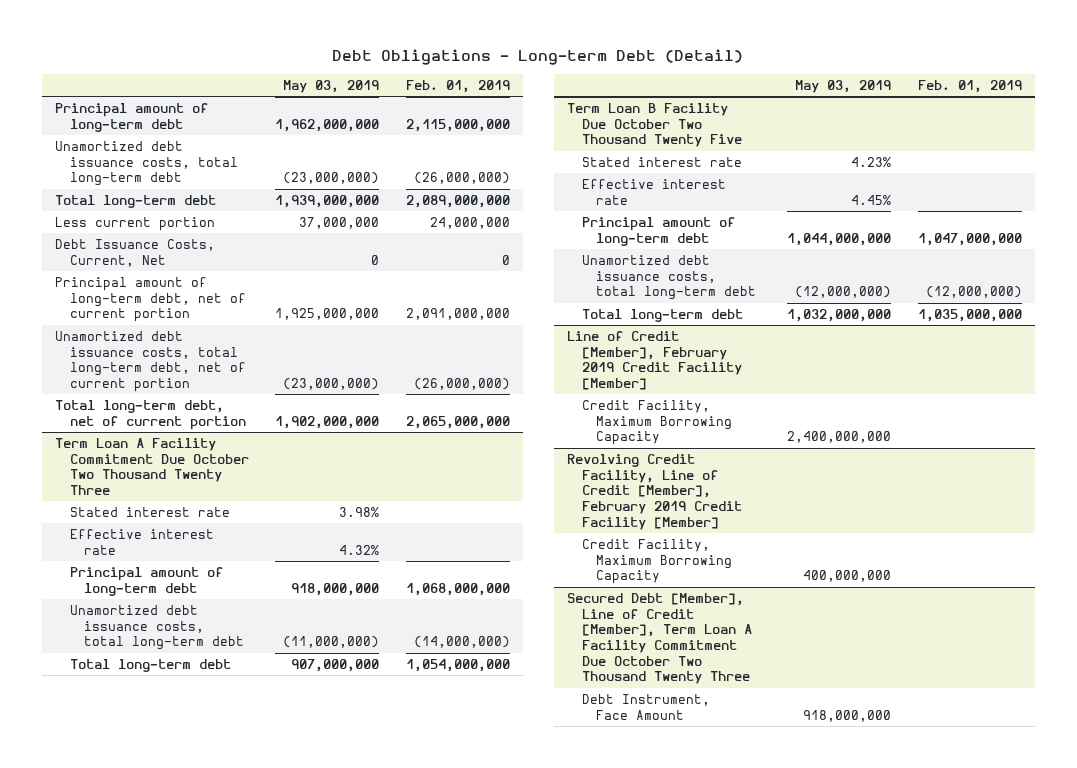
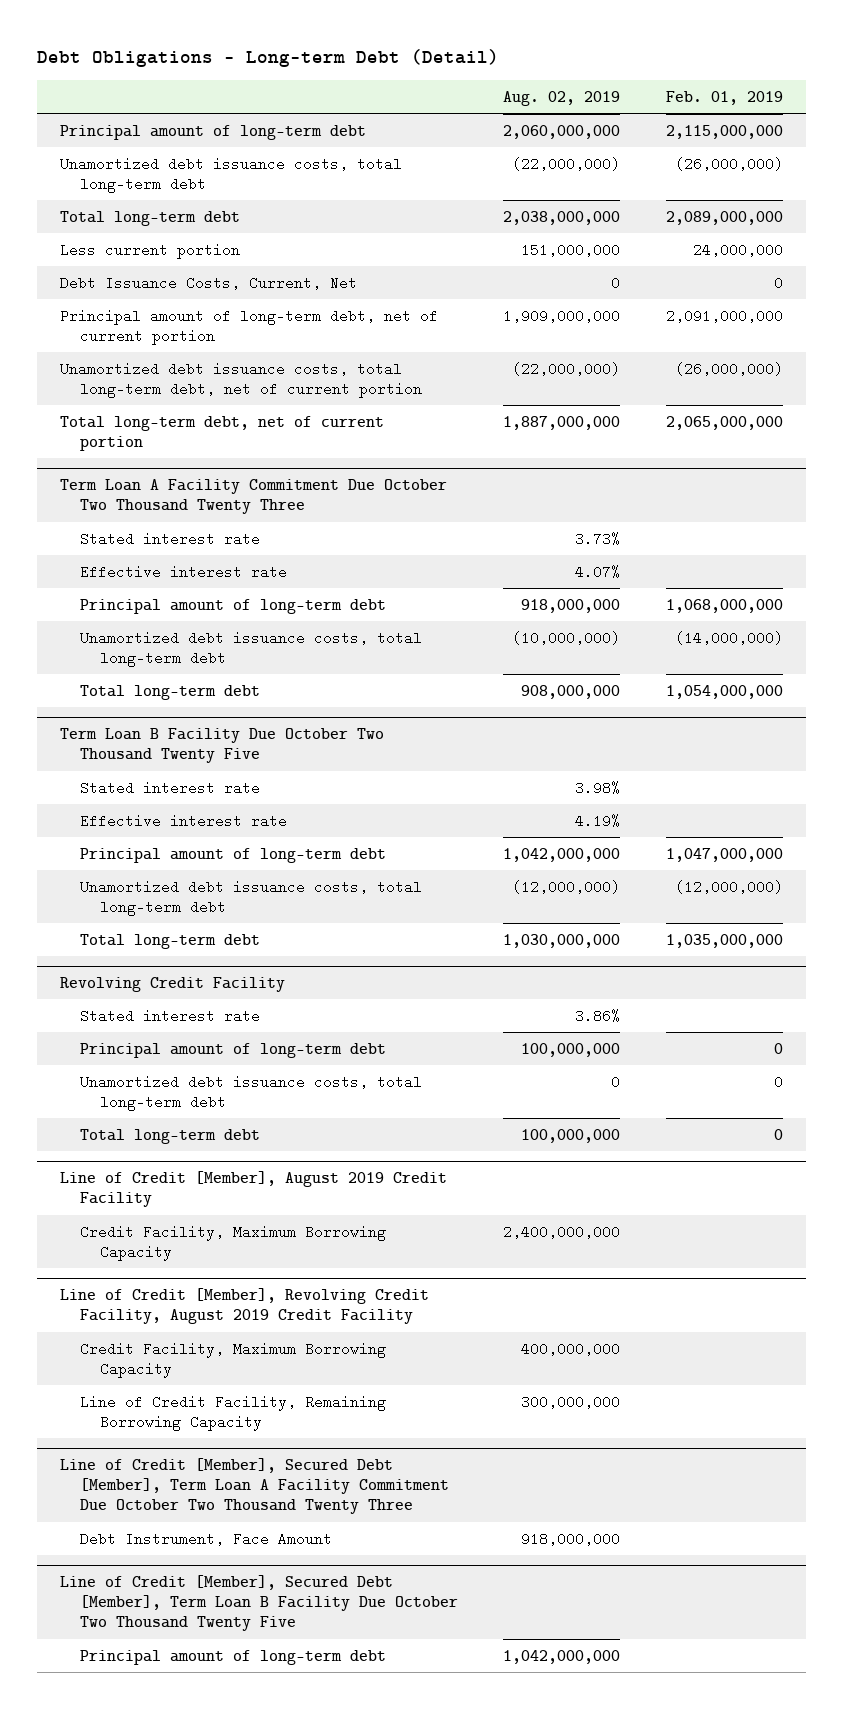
[283,79,380,93] May 03, 2019 -> none
none -> [503,90,621,106] Aug. 02, 2019
none -> [59,976,285,992] Revolving Credit Facility
none -> [79,1008,260,1023] Stated interest rate
none -> [79,1042,386,1058] Principal amount of long-term debt
none -> [79,1074,422,1112] Unamortized debt issuance costs, total long-term debt
none -> [79,1128,260,1144] Total long-term debt
[567,330,742,390] Line of Credit [Member], February 2019 Credit Facility [Member] -> [59,1170,447,1208] Line of Credit [Member], August 2019 Credit Facility
[567,453,742,530] Revolving Credit Facility, Line of Credit [Member], February 2019 Credit Facility [Member] -> [59,1287,429,1325] Line of Credit [Member], Revolving Credit Facility, August 2019 Credit Facility
none -> [79,1394,386,1432] Line of Credit Facility, Remaining Borrowing Capacity
[567,592,752,685] Secured Debt [Member], Line of Credit [Member], Term Loan A Facility Commitment Due October Two Thousand Twenty Three -> [59,1457,449,1515] Line of Credit [Member], Secured Debt [Member], Term Loan A Facility Commitment Due October Two Thousand Twenty Three
none -> [59,1574,458,1632] Line of Credit [Member], Secured Debt [Member], Term Loan B Facility Due October Two Thousand Twenty Five
none -> [79,1649,386,1665] Principal amount of long-term debt

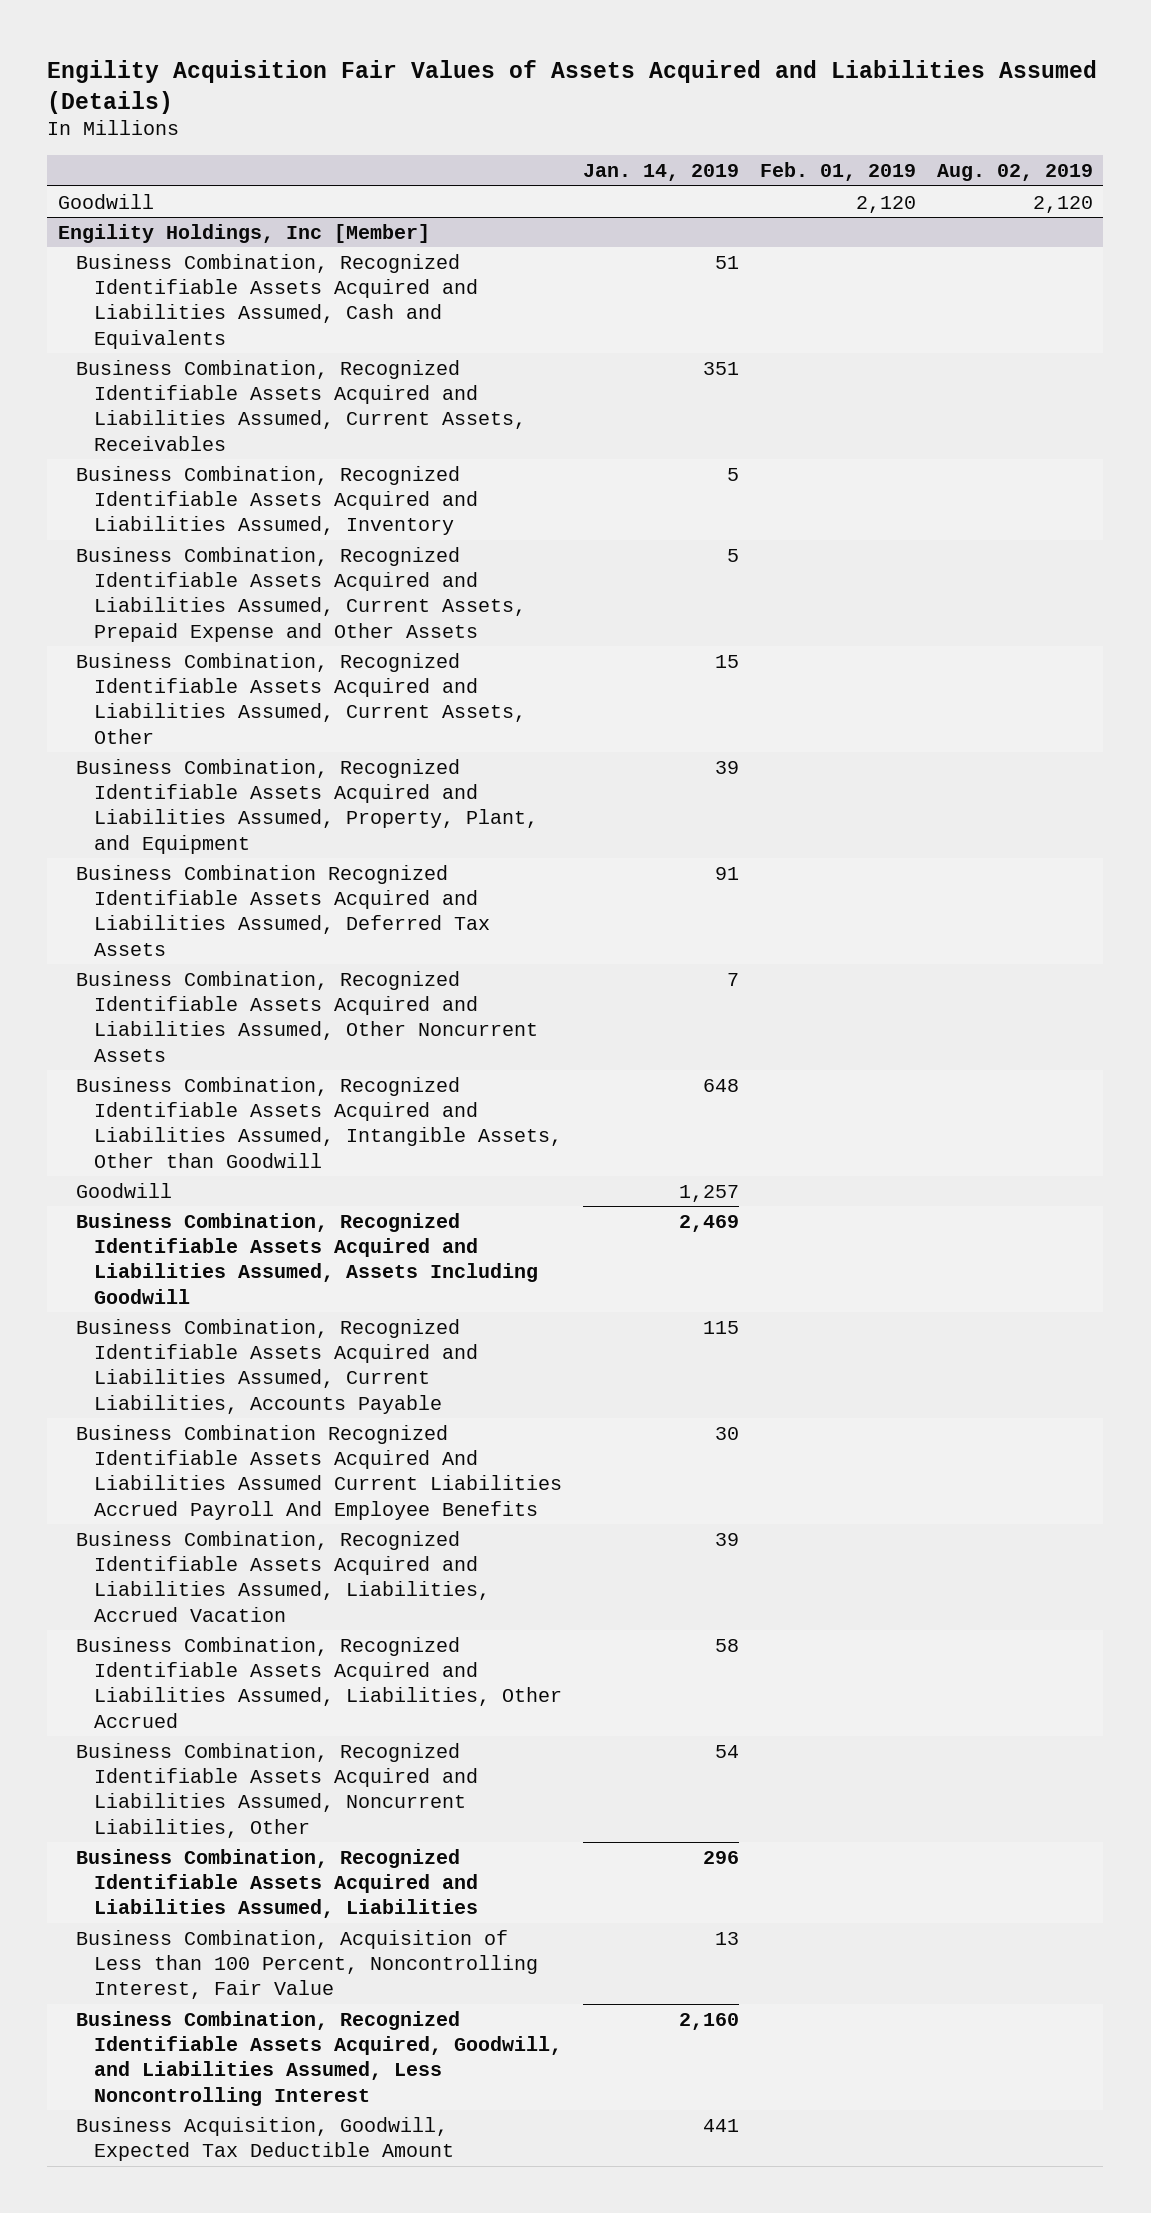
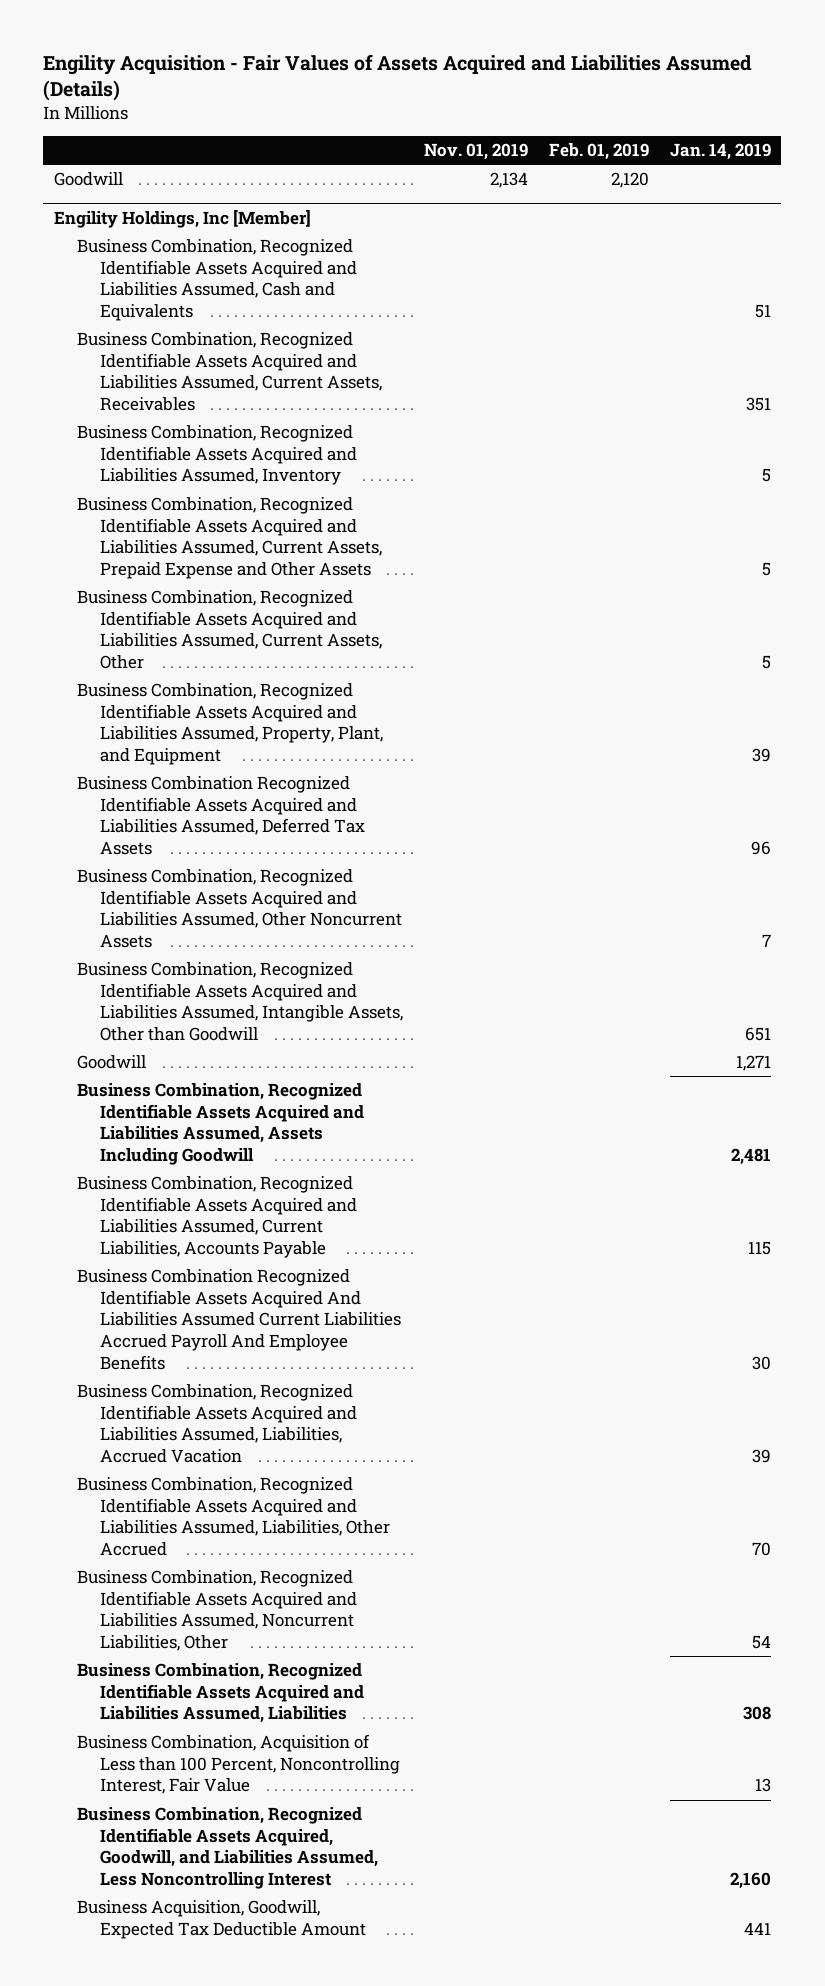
[47,60,1098,114] Engility Acquisition Fair Values of Assets Acquired and Liabilities Assumed (Details) -> [43,53,753,101] Engility Acquisition - Fair Values of Assets Acquired and Liabilities Assumed (Details)
[936,163,1093,181] Aug. 02, 2019 -> none
none -> [424,142,529,160] Nov. 01, 2019
[715,654,740,668] 15 -> [761,655,771,670] 5
[715,866,740,880] 91 -> [750,841,771,856] 96
[703,1078,740,1092] 648 -> [744,1027,771,1042] 651
[679,1184,740,1202] 1,257 -> [735,1055,771,1072] 1,271
[679,1214,740,1232] 2,469 -> [730,1148,771,1166] 2,481
[715,1638,740,1652] 58 -> [751,1542,771,1557] 70
[703,1850,740,1864] 296 -> [742,1706,771,1721] 308

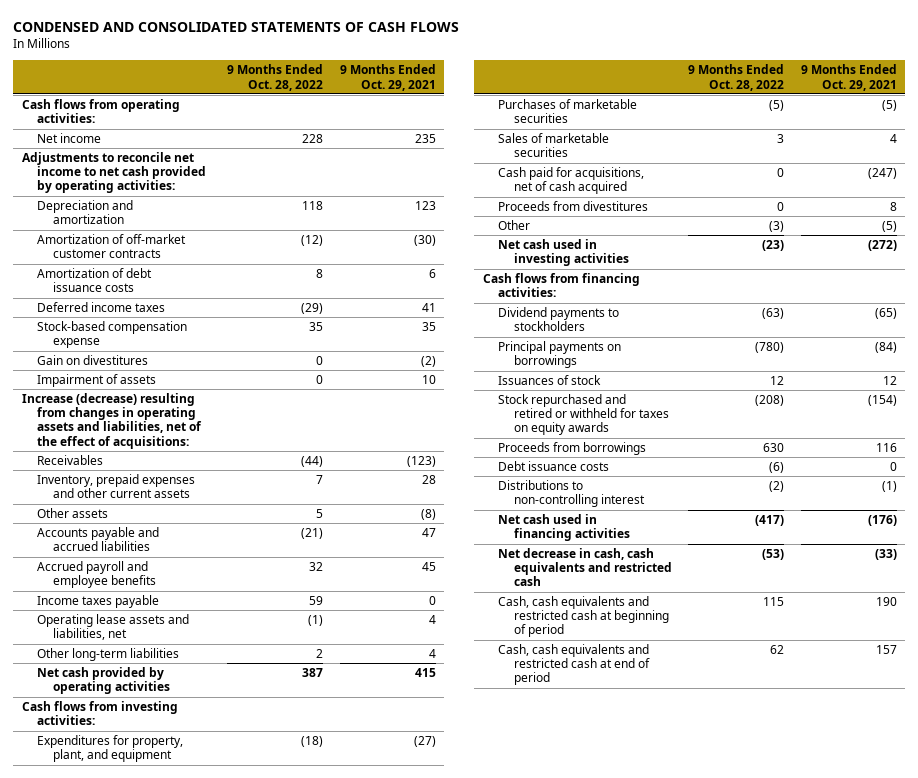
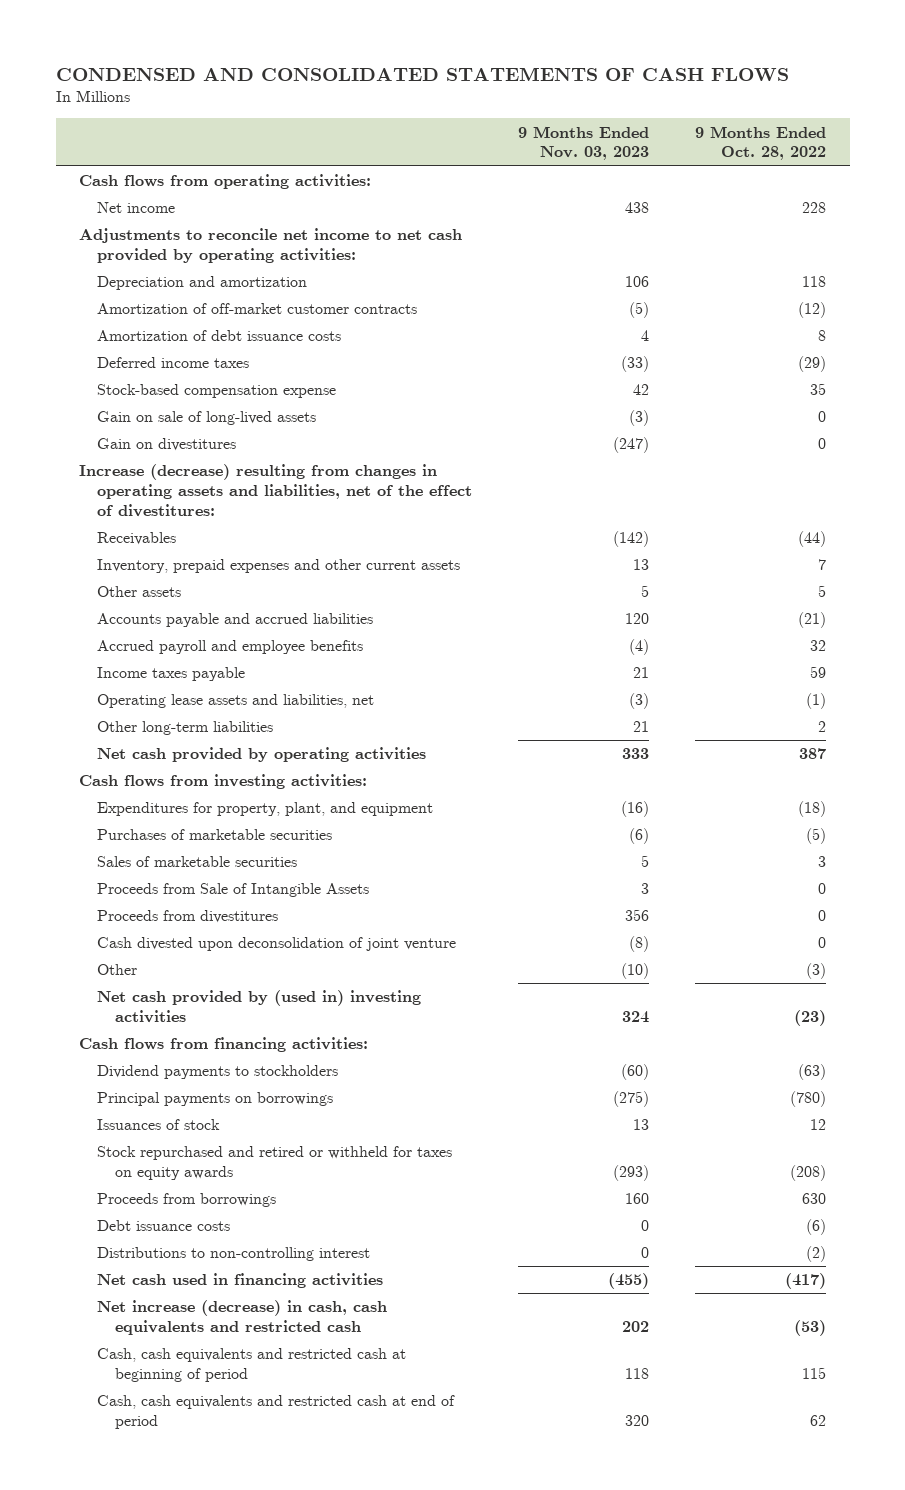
[339,64,436,91] 9 Months Ended Oct. 29, 2021 -> none
none -> [518,125,650,161] 9 Months Ended Nov. 03, 2023
none -> [96,411,316,426] Gain on sale of long-lived assets
[37,374,157,388] Impairment of assets -> none
[21,393,203,449] Increase (decrease) resulting from changes in operating assets and liabilities, net of the effect of acquisitions: -> [78,464,472,517] Increase (decrease) resulting from changes in operating assets and liabilities, net of the effect of divestitures:
[498,167,645,195] Cash paid for acquisitions, net of cash acquired -> none
none -> [96,883,369,898] Proceeds from Sale of Intangible Assets
none -> [96,937,456,952] Cash divested upon deconsolidation of joint venture
[498,239,629,267] Net cash used in investing activities -> [96,990,421,1024] Net cash provided by (used in) investing activities
[498,548,672,587] Net decrease in cash, cash equivalents and restricted cash -> [96,1300,387,1336] Net increase (decrease) in cash, cash equivalents and restricted cash

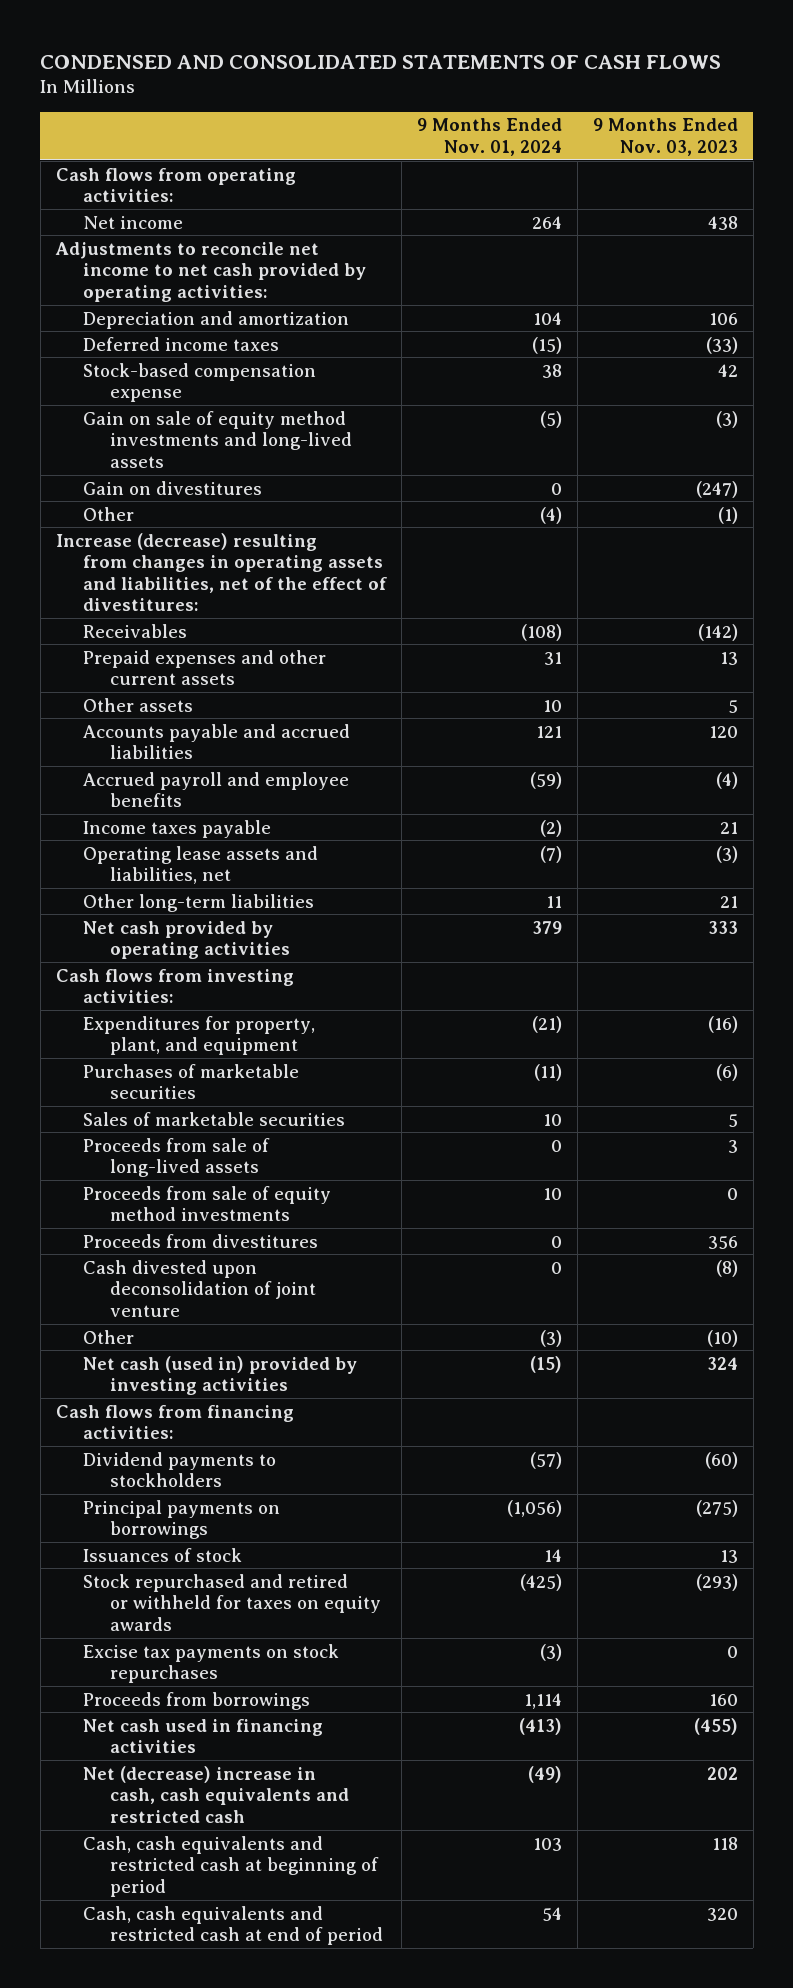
[695,125,827,161] 9 Months Ended Oct. 28, 2022 -> none
none -> [416,118,562,156] 9 Months Ended Nov. 01, 2024
[96,303,417,315] Amortization of off-market customer contracts -> none
[96,330,341,342] Amortization of debt issuance costs -> none
[96,411,316,426] Gain on sale of long-lived assets -> [82,410,352,468] Gain on sale of equity method investments and long-lived assets
none -> [82,506,134,521] Other
[96,559,460,574] Inventory, prepaid expenses and other current assets -> [82,649,326,686] Prepaid expenses and other current assets
[96,883,369,898] Proceeds from Sale of Intangible Assets -> [82,1137,270,1178] Proceeds from sale of long-lived assets
none -> [82,1185,331,1222] Proceeds from sale of equity method investments
[96,990,421,1024] Net cash provided by (used in) investing activities -> [82,1355,357,1396] Net cash (used in) provided by investing activities
none -> [82,1643,339,1684] Excise tax payments on stock repurchases
[96,1220,230,1232] Debt issuance costs -> none
[96,1247,370,1262] Distributions to non-controlling interest -> none
[96,1300,387,1336] Net increase (decrease) in cash, cash equivalents and restricted cash -> [82,1765,349,1823] Net (decrease) increase in cash, cash equivalents and restricted cash

